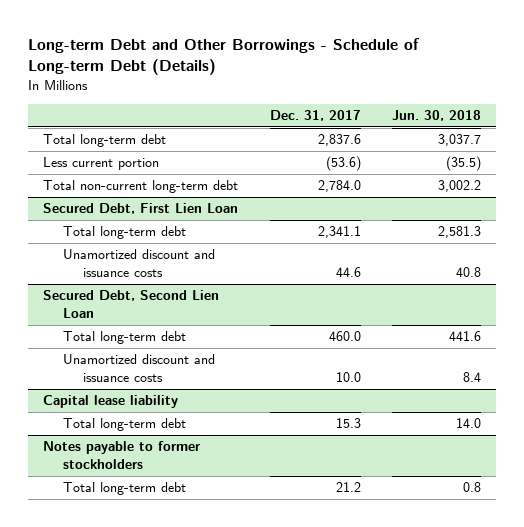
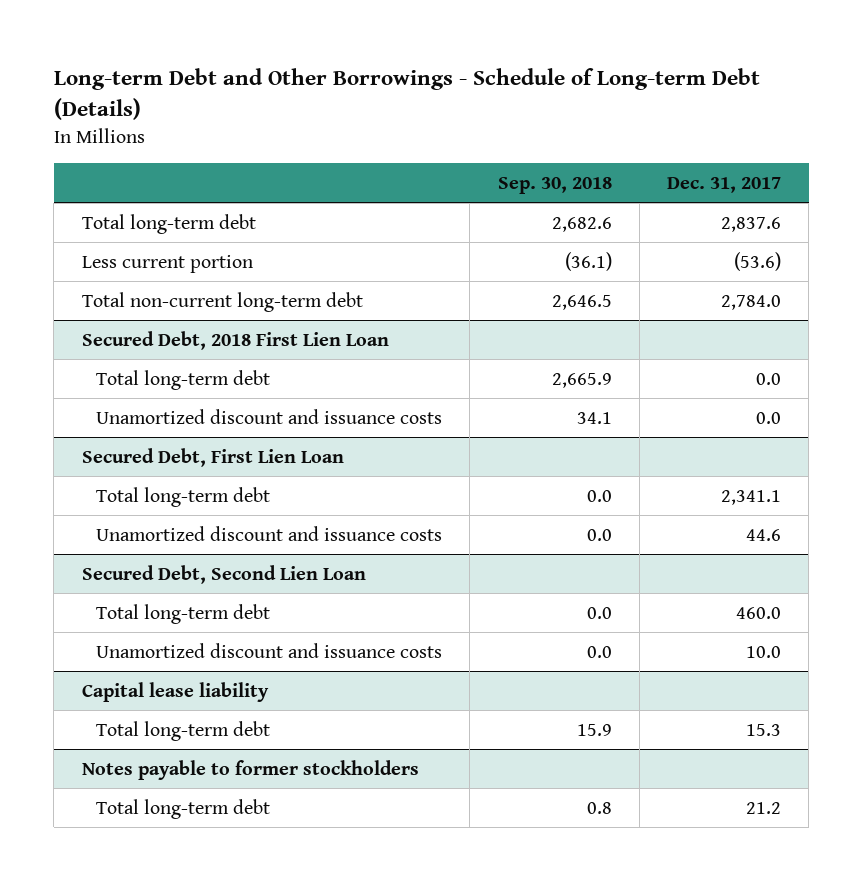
[391,110,481,122] Jun. 30, 2018 -> none
none -> [497,176,612,194] Sep. 30, 2018
none -> [81,330,389,350] Secured Debt, 2018 First Lien Loan
none -> [96,369,271,390] Total long-term debt
none -> [96,408,443,424] Unamortized discount and issuance costs

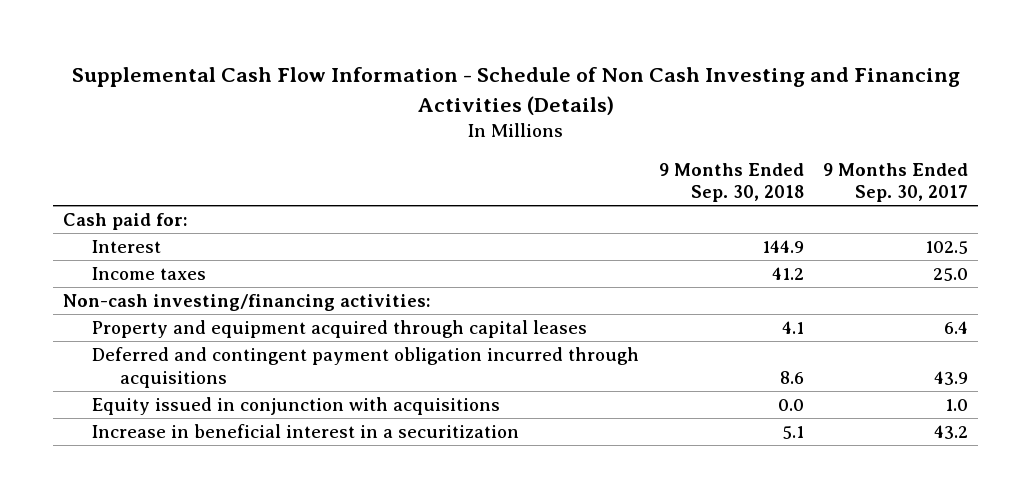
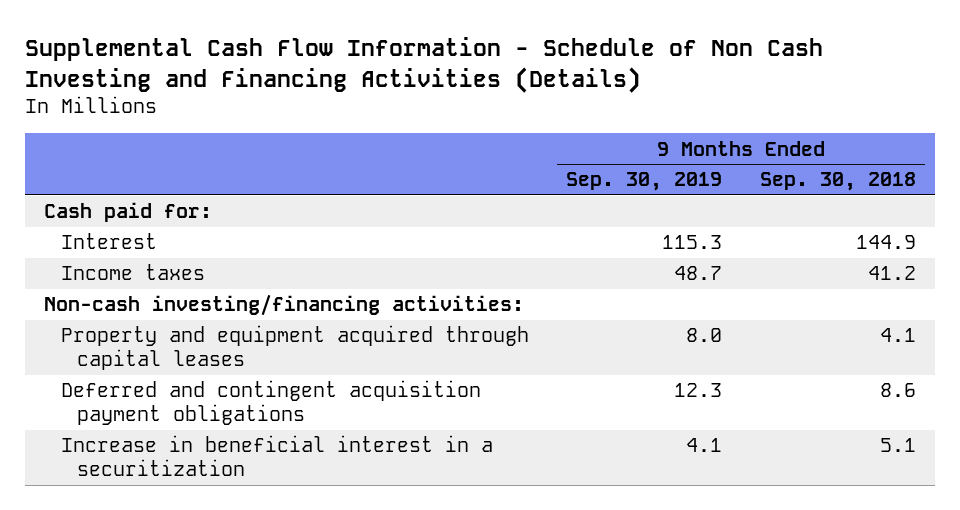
[823,162,969,202] 9 Months Ended Sep. 30, 2017 -> none
none -> [566,172,723,192] Sep. 30, 2019
[91,397,500,416] Equity issued in conjunction with acquisitions -> none
[91,347,639,388] Deferred and contingent payment obligation incurred through acquisitions -> [60,380,481,426] Deferred and contingent acquisition payment obligations

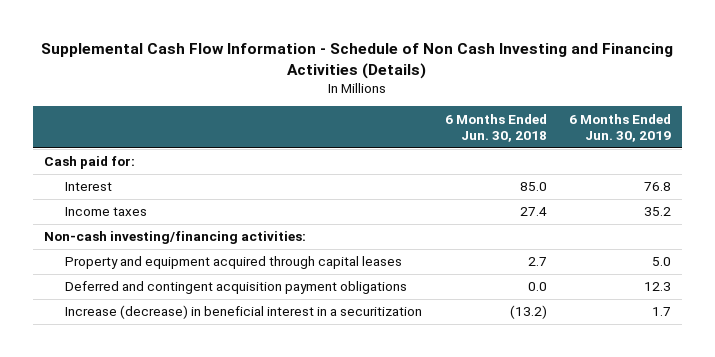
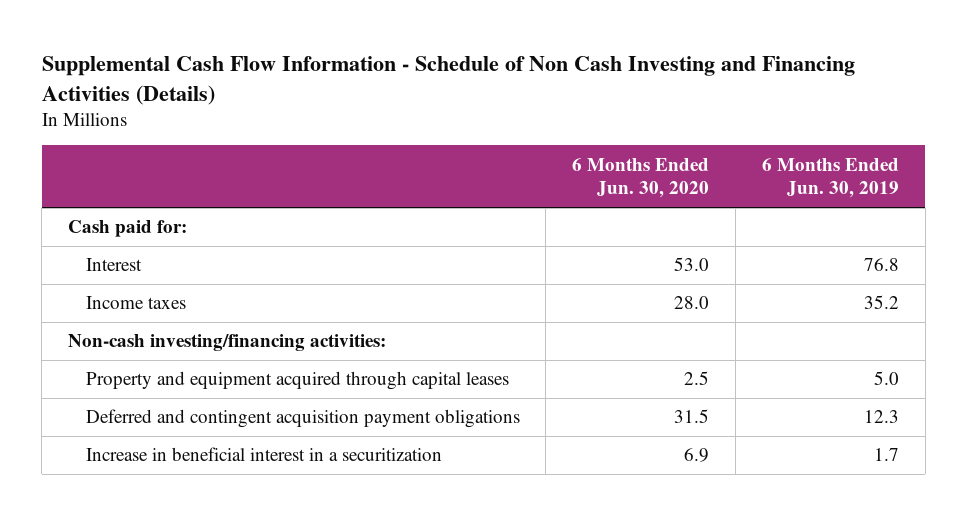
[444,113,547,143] 6 Months Ended Jun. 30, 2018 -> none
none -> [572,157,710,199] 6 Months Ended Jun. 30, 2020
[65,305,423,320] Increase (decrease) in beneficial interest in a securitization -> [85,447,442,462] Increase in beneficial interest in a securitization

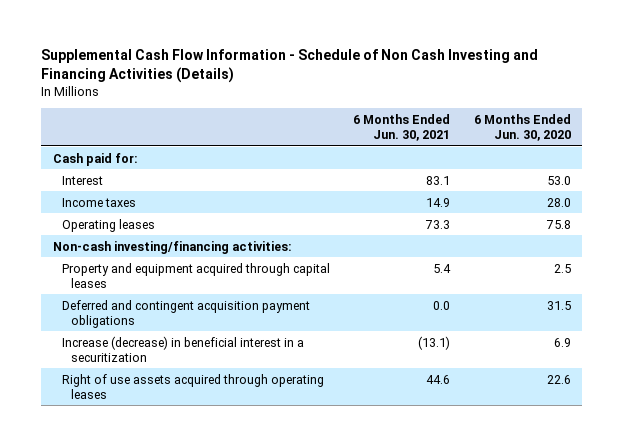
[761,157,899,199] 6 Months Ended Jun. 30, 2019 -> none
none -> [353,113,451,141] 6 Months Ended Jun. 30, 2021
none -> [61,218,155,232] Operating leases
[85,447,442,462] Increase in beneficial interest in a securitization -> [61,335,304,362] Increase (decrease) in beneficial interest in a securitization
none -> [61,373,324,399] Right of use assets acquired through operating leases

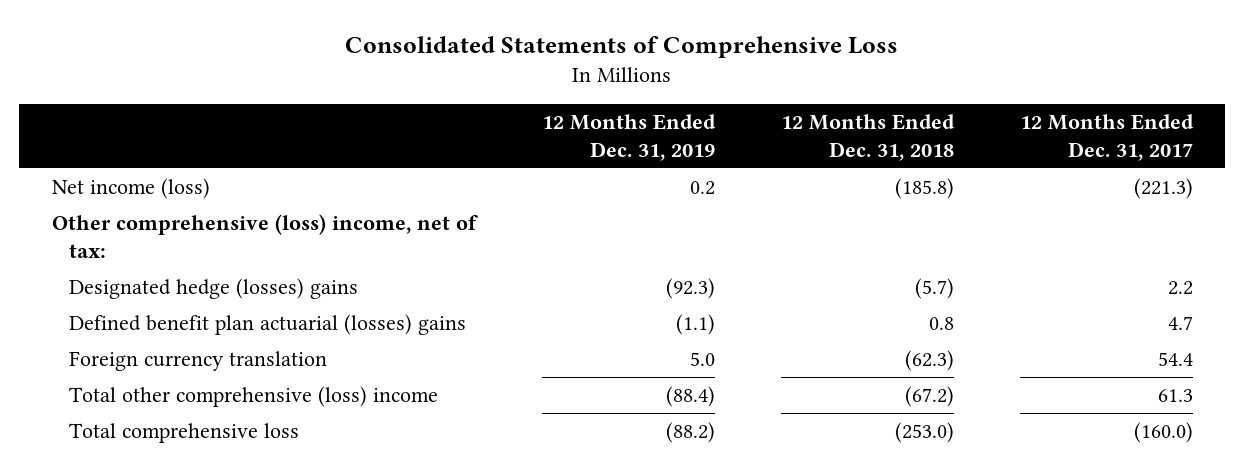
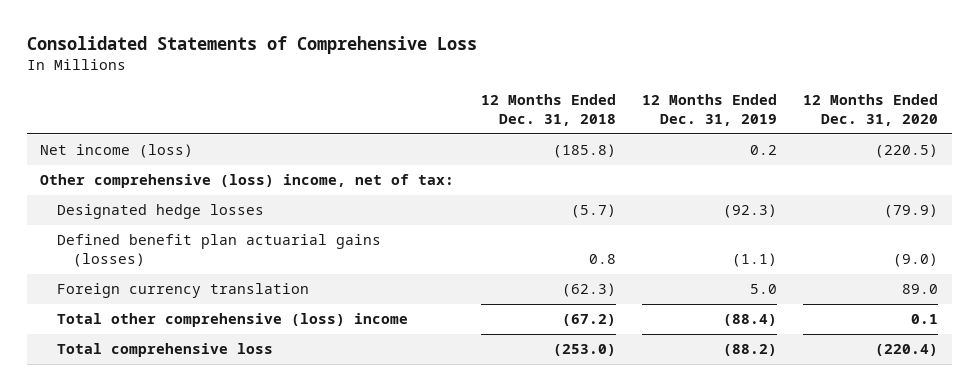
[1019,114,1194,162] 12 Months Ended Dec. 31, 2017 -> none
none -> [803,93,939,126] 12 Months Ended Dec. 31, 2020
[69,278,359,300] Designated hedge (losses) gains -> [56,204,264,220] Designated hedge losses
[69,314,467,336] Defined benefit plan actuarial (losses) gains -> [56,234,381,268] Defined benefit plan actuarial gains (losses)

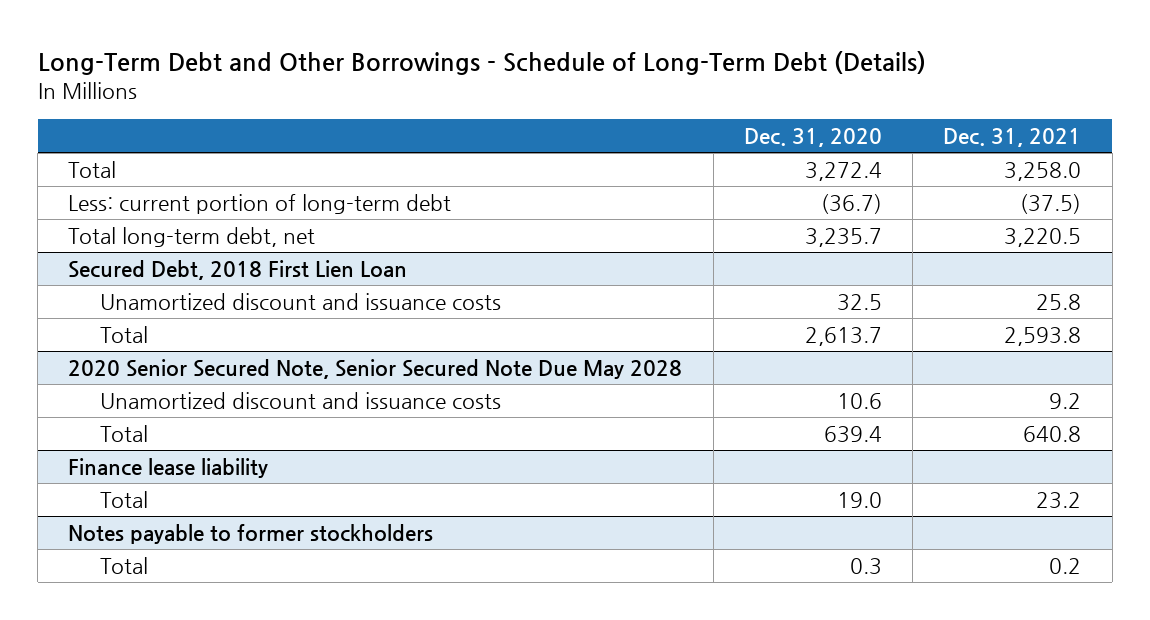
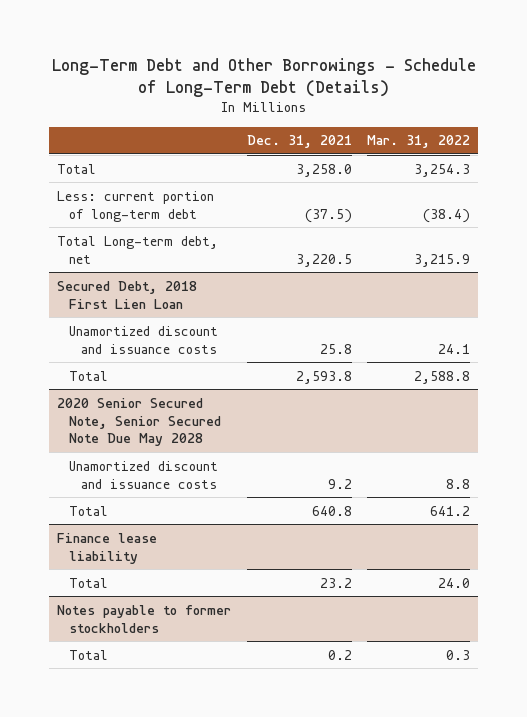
[743,128,882,148] Dec. 31, 2020 -> none
none -> [367,135,471,149] Mar. 31, 2022
[68,226,316,247] Total long-term debt, net -> [57,235,219,264] Total Long-term debt, net

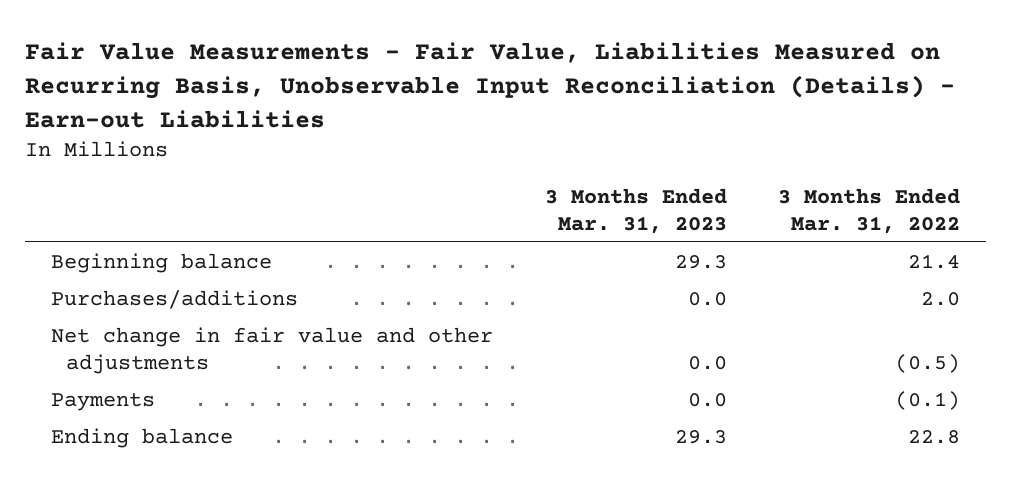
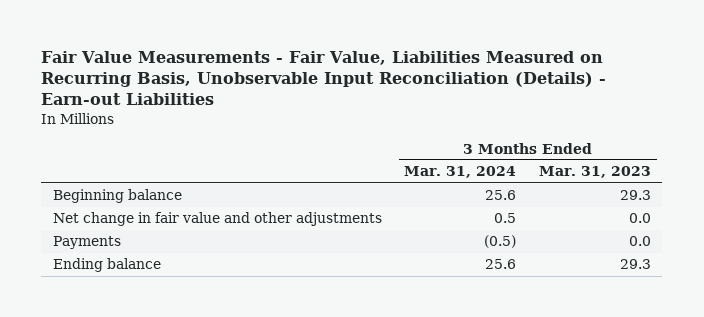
[778,187,961,234] 3 Months Ended Mar. 31, 2022 -> none
none -> [404,166,517,179] Mar. 31, 2024
[51,289,299,309] Purchases/additions -> none

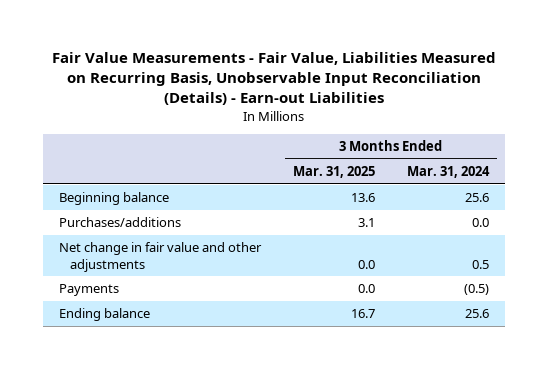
[539,166,652,179] Mar. 31, 2023 -> none
none -> [292,165,375,178] Mar. 31, 2025
none -> [58,217,181,228] Purchases/additions

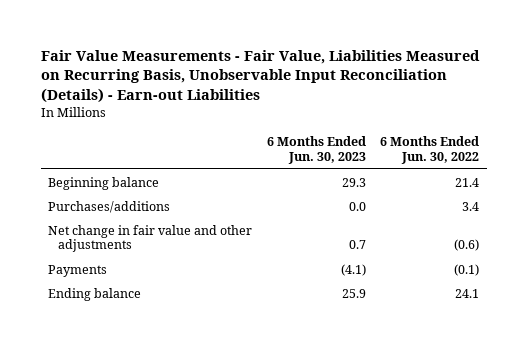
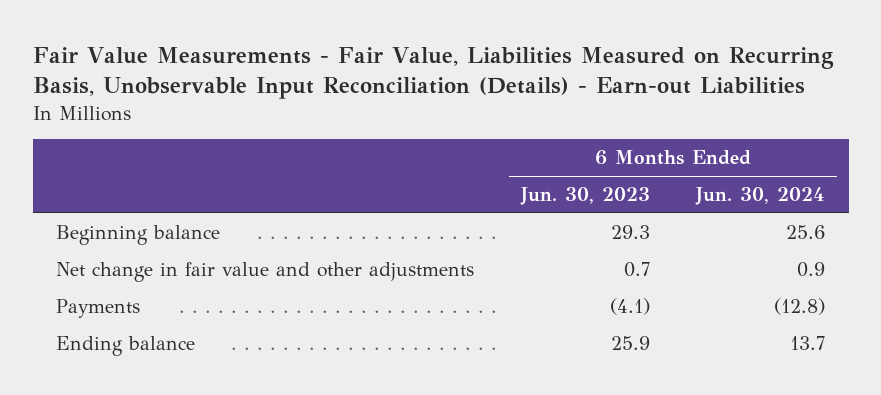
[380,136,480,164] 6 Months Ended Jun. 30, 2022 -> none
none -> [695,187,826,206] Jun. 30, 2024
[48,200,171,213] Purchases/additions -> none

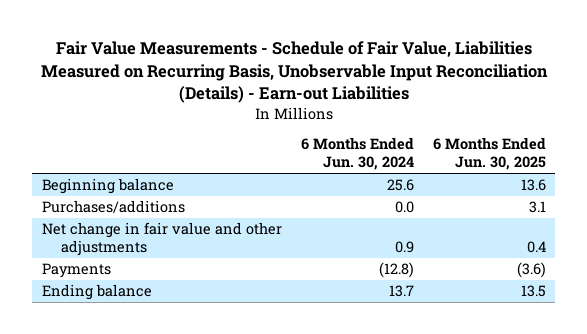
[32,46,834,100] Fair Value Measurements - Fair Value, Liabilities Measured on Recurring Basis, Unobservable Input Reconciliation (Details) - Earn-out Liabilities -> [40,41,548,104] Fair Value Measurements - Schedule of Fair Value, Liabilities Measured on Recurring Basis, Unobservable Input Reconciliation (Details) - Earn-out Liabilities
[519,187,650,206] Jun. 30, 2023 -> none
none -> [432,137,546,171] 6 Months Ended Jun. 30, 2025
none -> [41,200,185,214] Purchases/additions

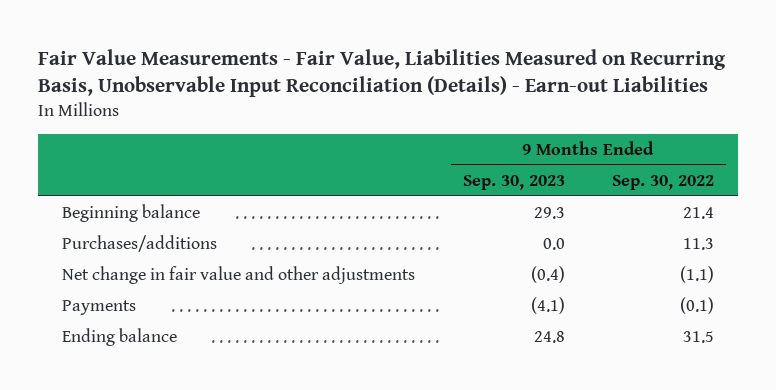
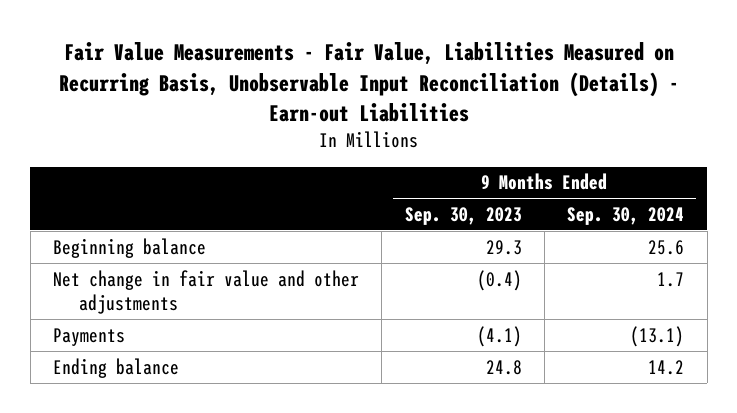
[612,174,715,190] Sep. 30, 2022 -> none
none -> [567,206,685,225] Sep. 30, 2024
[61,234,217,252] Purchases/additions -> none

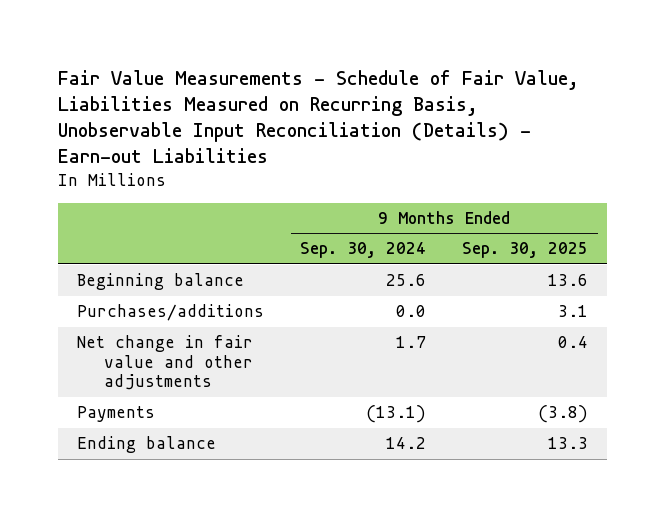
[58,42,679,122] Fair Value Measurements - Fair Value, Liabilities Measured on Recurring Basis, Unobservable Input Reconciliation (Details) - Earn-out Liabilities -> [58,69,580,164] Fair Value Measurements - Schedule of Fair Value, Liabilities Measured on Recurring Basis, Unobservable Input Reconciliation (Details) - Earn-out Liabilities
[404,206,522,225] Sep. 30, 2023 -> none
none -> [462,242,589,259] Sep. 30, 2025
none -> [76,304,264,322] Purchases/additions

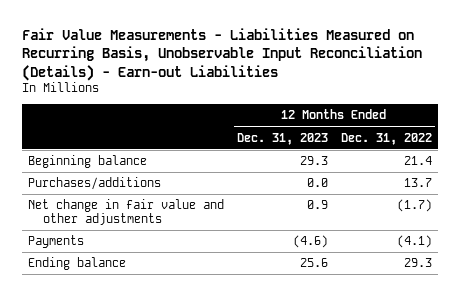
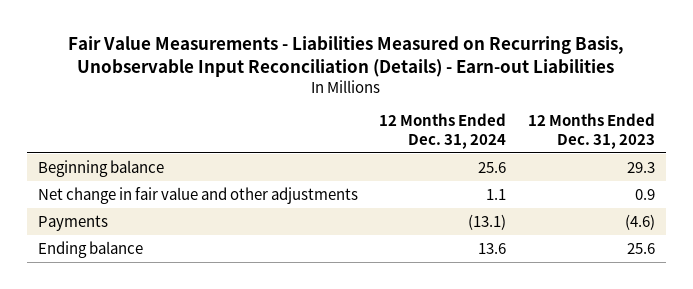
[340,132,432,145] Dec. 31, 2022 -> none
none -> [379,113,507,149] 12 Months Ended Dec. 31, 2024
[28,177,162,191] Purchases/additions -> none

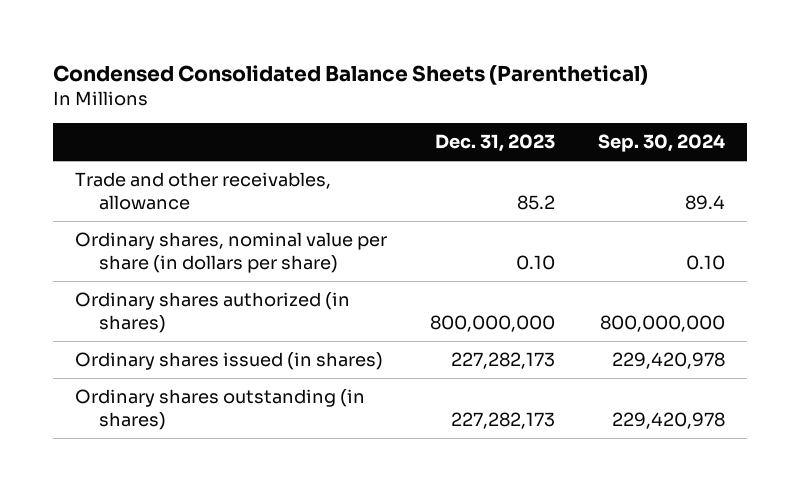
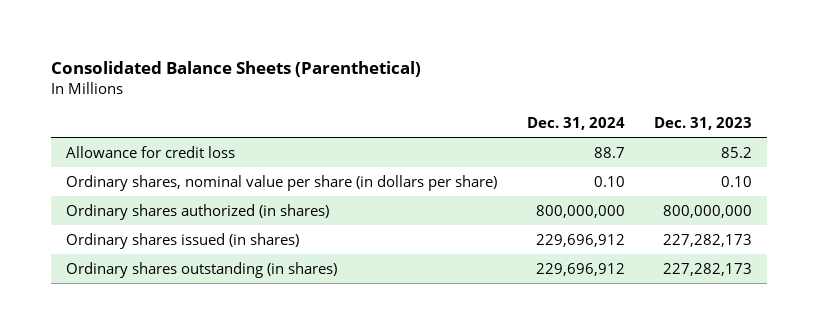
[53,65,649,86] Condensed Consolidated Balance Sheets (Parenthetical) -> [51,60,422,77] Consolidated Balance Sheets (Parenthetical)
[598,134,726,153] Sep. 30, 2024 -> none
none -> [526,116,625,130] Dec. 31, 2024
[74,172,331,210] Trade and other receivables, allowance -> [65,145,235,158] Allowance for credit loss

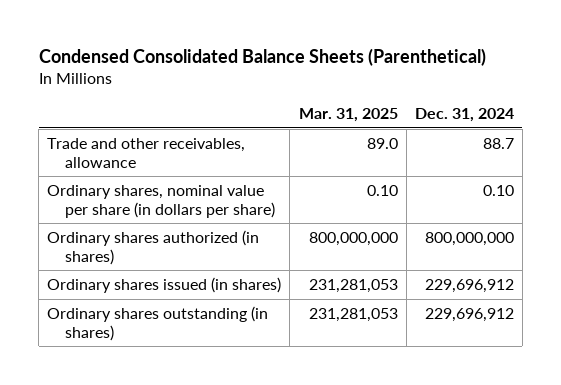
[51,60,422,77] Consolidated Balance Sheets (Parenthetical) -> [38,47,486,66] Condensed Consolidated Balance Sheets (Parenthetical)
[654,116,753,130] Dec. 31, 2023 -> none
none -> [298,107,398,122] Mar. 31, 2025
[65,145,235,158] Allowance for credit loss -> [47,137,246,168] Trade and other receivables, allowance

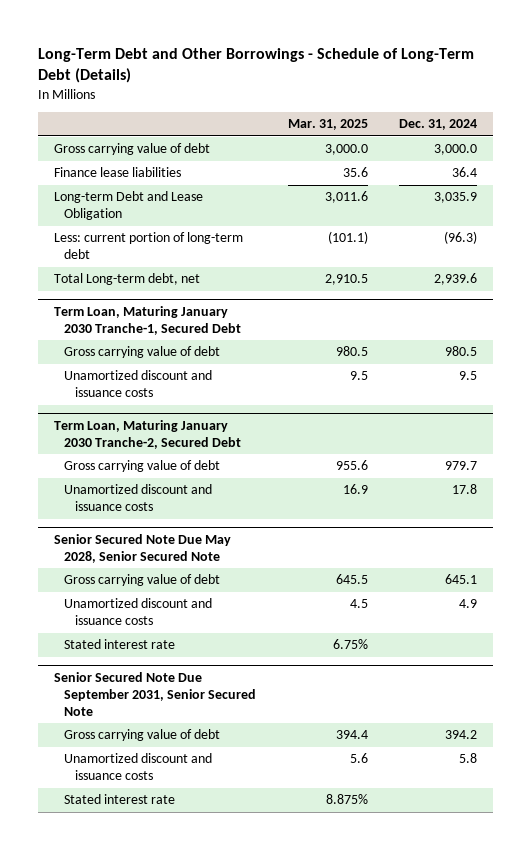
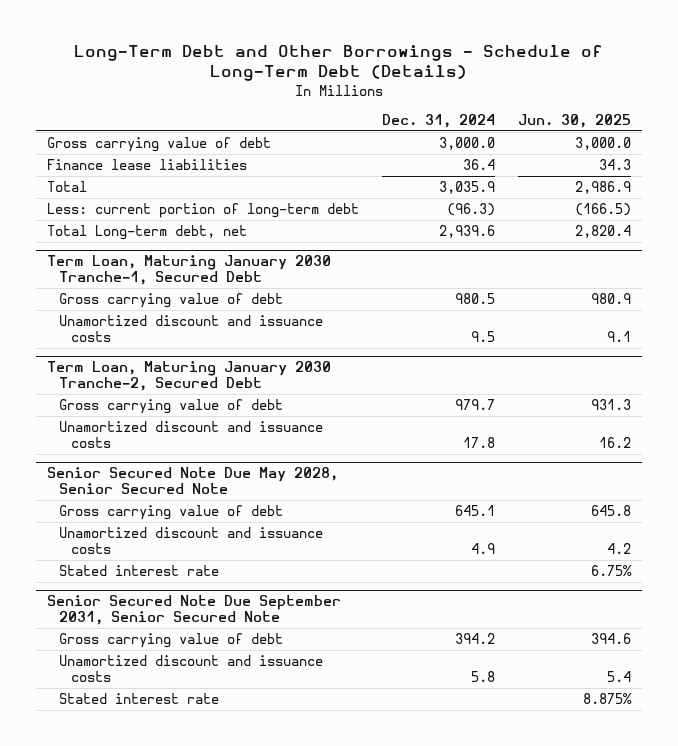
[287,119,368,131] Mar. 31, 2025 -> none
none -> [517,114,631,129] Jun. 30, 2025
[53,191,203,221] Long-term Debt and Lease Obligation -> [46,180,87,192] Total

